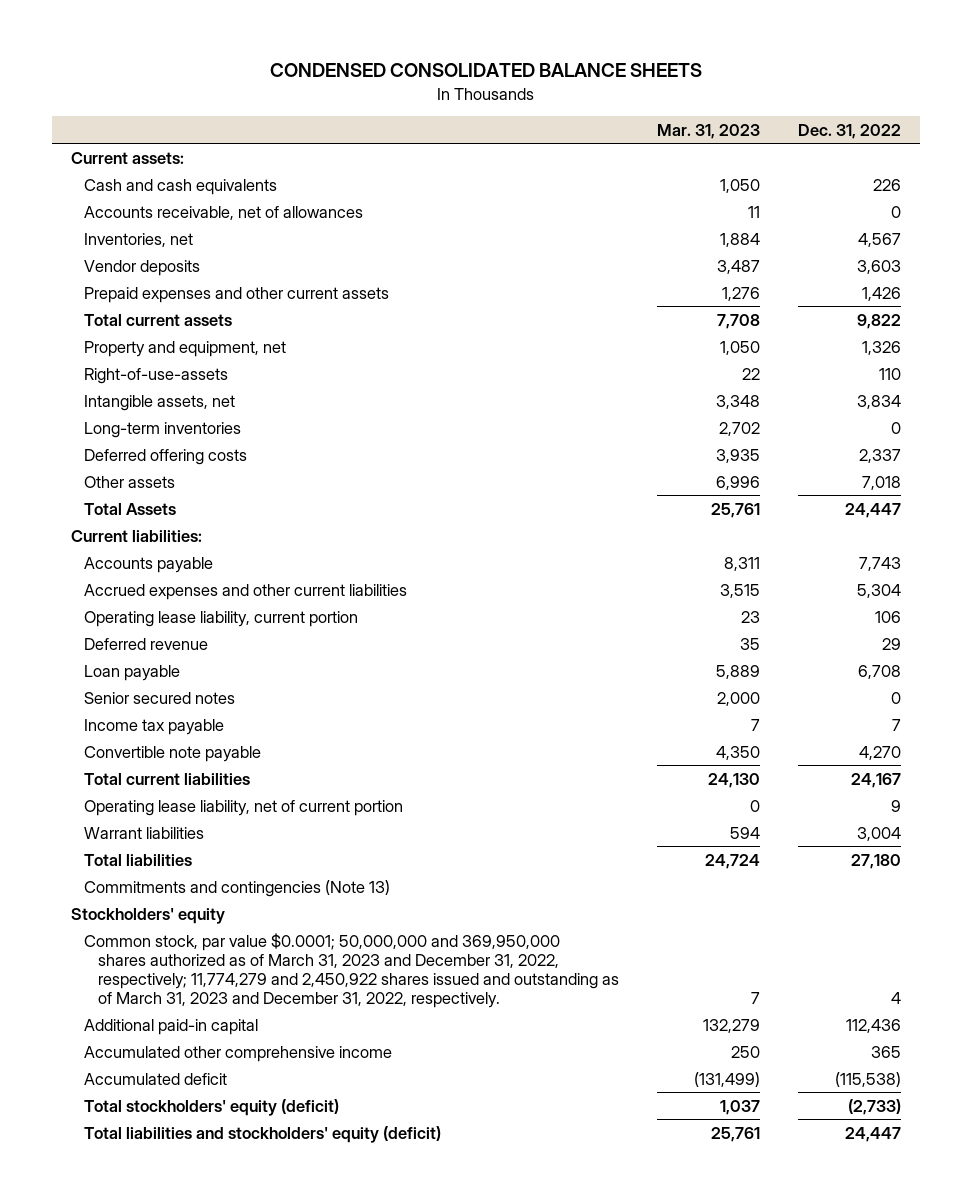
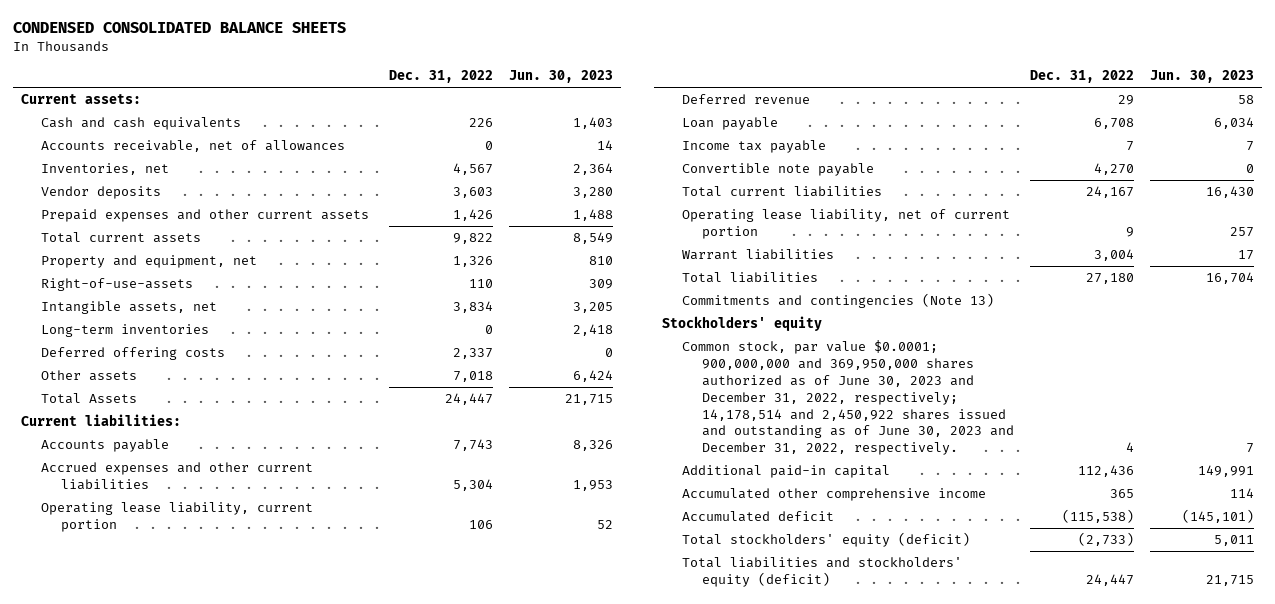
[656,123,760,139] Mar. 31, 2023 -> none
none -> [508,70,613,84] Jun. 30, 2023
[84,691,236,704] Senior secured notes -> none
[84,932,619,1008] Common stock, par value $0.0001; 50,000,000 and 369,950,000 shares authorized as of March 31, 2023 and December 31, 2022, respectively; 11,774,279 and 2,450,922 shares issued and outstanding as of March 31, 2023 and December 31, 2022, respectively. -> [681,340,1015,456] Common stock, par value $0.0001; 900,000,000 and 369,950,000 shares authorized as of June 30, 2023 and December 31, 2022, respectively; 14,178,514 and 2,450,922 shares issued and outstanding as of June 30, 2023 and December 31, 2022, respectively.

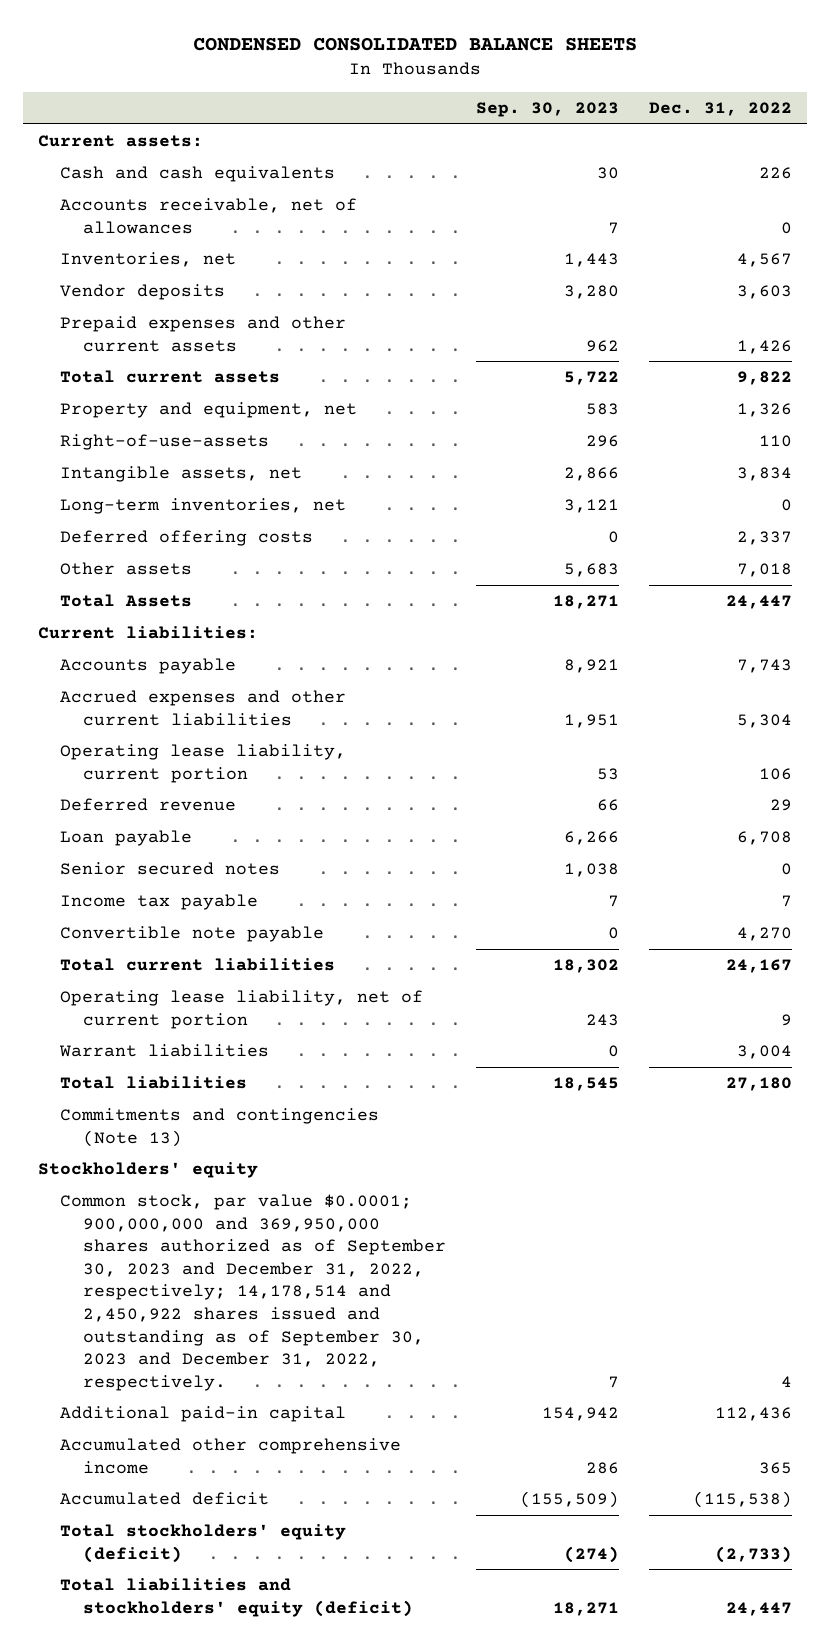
[508,70,613,84] Jun. 30, 2023 -> none
none -> [475,102,619,118] Sep. 30, 2023
[40,324,209,338] Long-term inventories -> [60,497,347,514] Long-term inventories, net
none -> [60,861,281,875] Senior secured notes
[681,340,1015,456] Common stock, par value $0.0001; 900,000,000 and 369,950,000 shares authorized as of June 30, 2023 and December 31, 2022, respectively; 14,178,514 and 2,450,922 shares issued and outstanding as of June 30, 2023 and December 31, 2022, respectively. -> [60,1193,446,1391] Common stock, par value $0.0001; 900,000,000 and 369,950,000 shares authorized as of September 30, 2023 and December 31, 2022, respectively; 14,178,514 and 2,450,922 shares issued and outstanding as of September 30, 2023 and December 31, 2022, respectively.

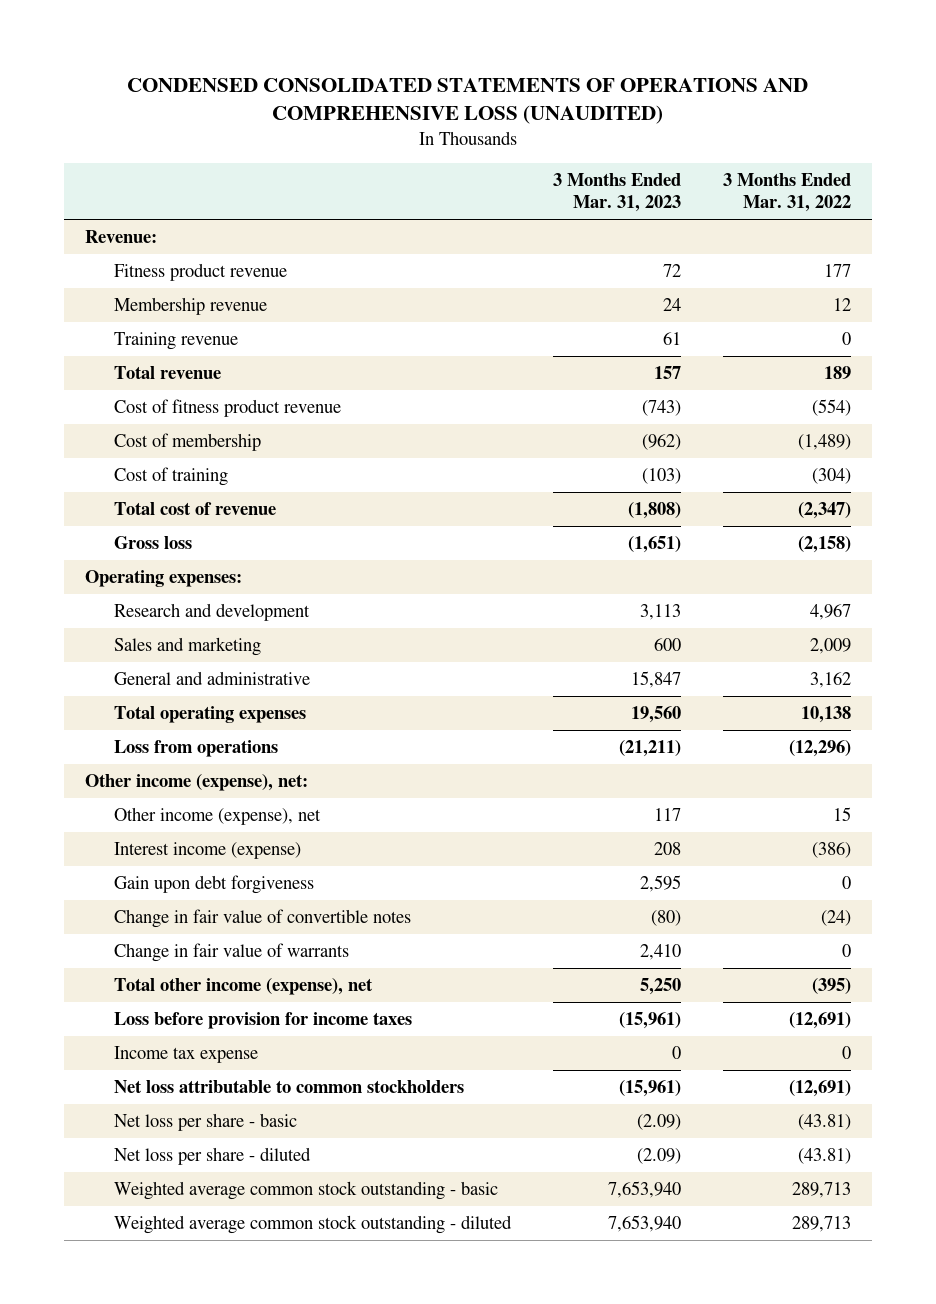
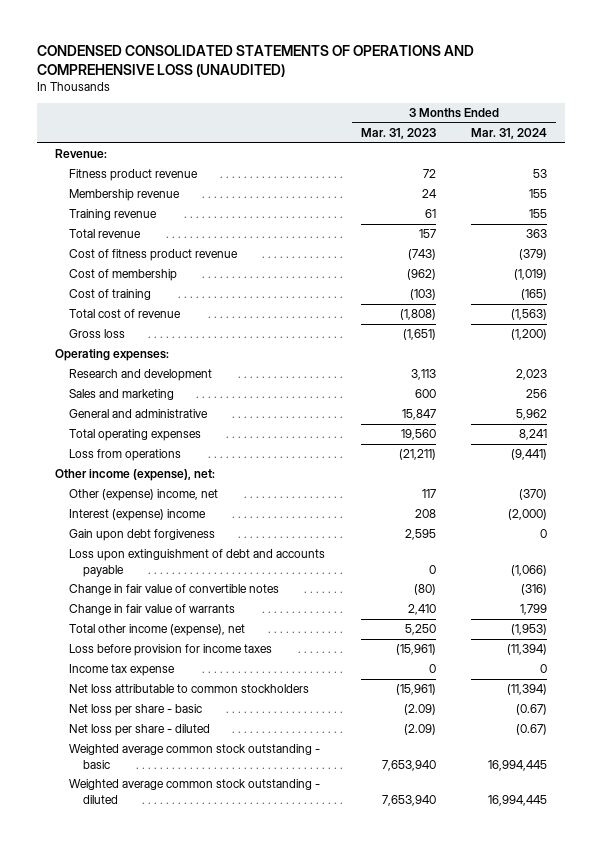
[723,173,852,213] 3 Months Ended Mar. 31, 2022 -> none
none -> [471,128,548,140] Mar. 31, 2024
[113,807,321,826] Other income (expense), net -> [68,489,218,502] Other (expense) income, net
[113,842,301,860] Interest income (expense) -> [68,509,206,522] Interest (expense) income
none -> [68,549,325,578] Loss upon extinguishment of debt and accounts payable

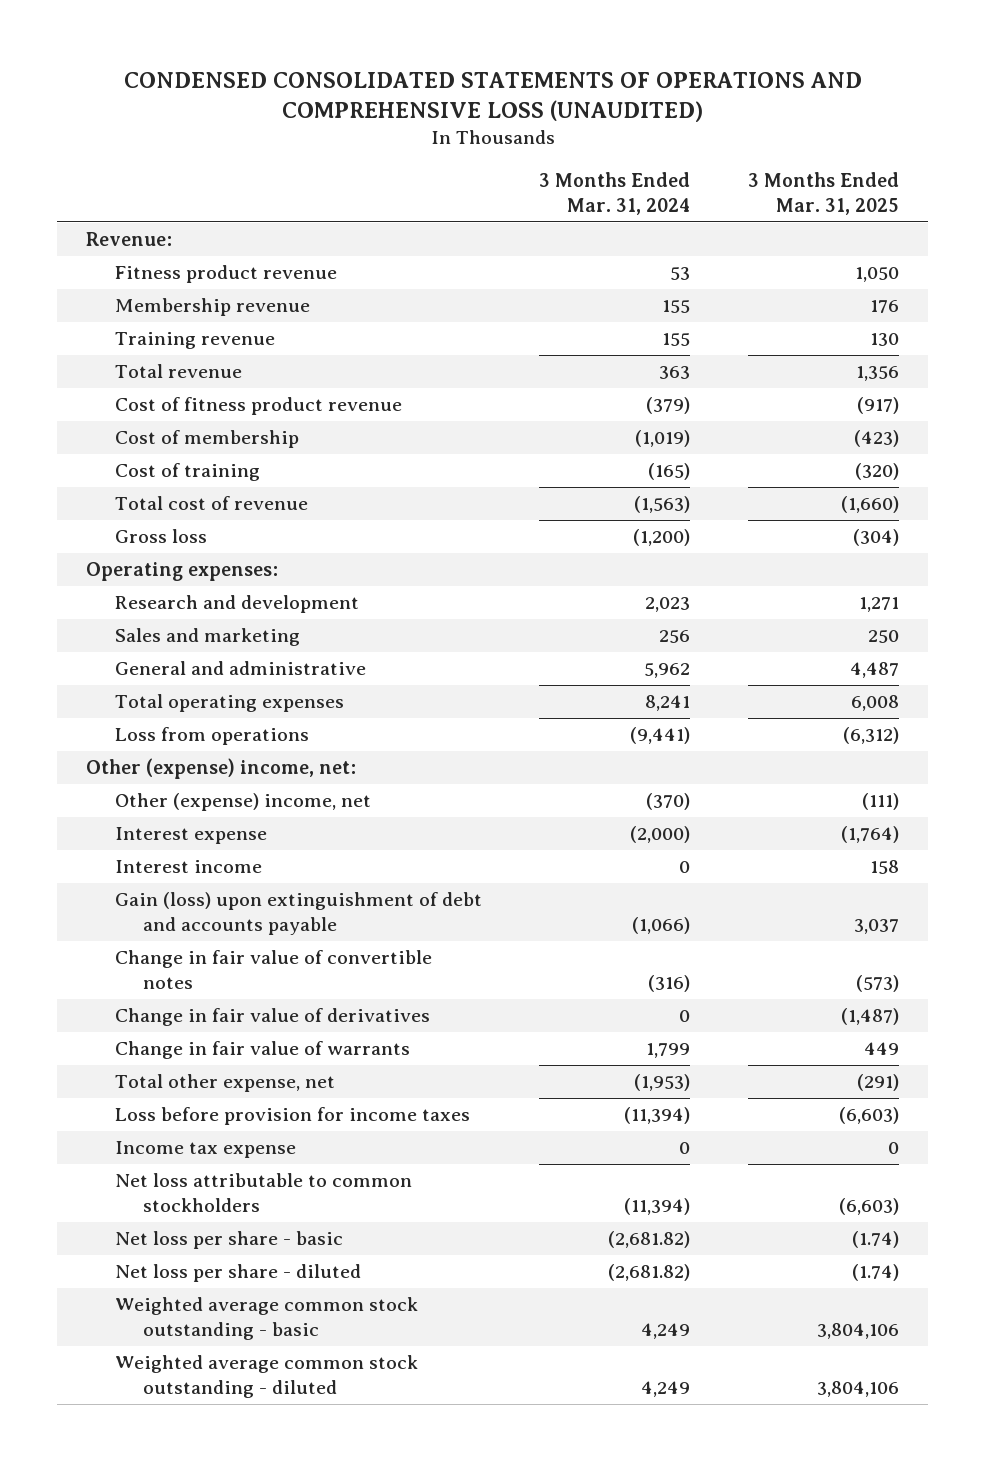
[360,128,436,140] Mar. 31, 2023 -> none
none -> [748,171,900,215] 3 Months Ended Mar. 31, 2025
[54,469,215,482] Other income (expense), net: -> [86,758,357,780] Other (expense) income, net:
[68,529,215,542] Gain upon debt forgiveness -> none
[68,509,206,522] Interest (expense) income -> [114,827,267,845] Interest expense
none -> [114,860,262,874] Interest income
[68,549,325,578] Loss upon extinguishment of debt and accounts payable -> [114,892,482,936] Gain (loss) upon extinguishment of debt and accounts payable
none -> [114,1008,430,1027] Change in fair value of derivatives
[68,624,245,637] Total other income (expense), net -> [114,1074,335,1093] Total other expense, net
[516,704,548,716] (0.67) -> [608,1231,691,1249] (2,681.82)
[516,724,548,736] (0.67) -> [608,1264,691,1282] (2,681.82)
[488,760,548,772] 16,994,445 -> [641,1323,691,1340] 4,249
[488,795,548,807] 16,994,445 -> [641,1381,691,1398] 4,249

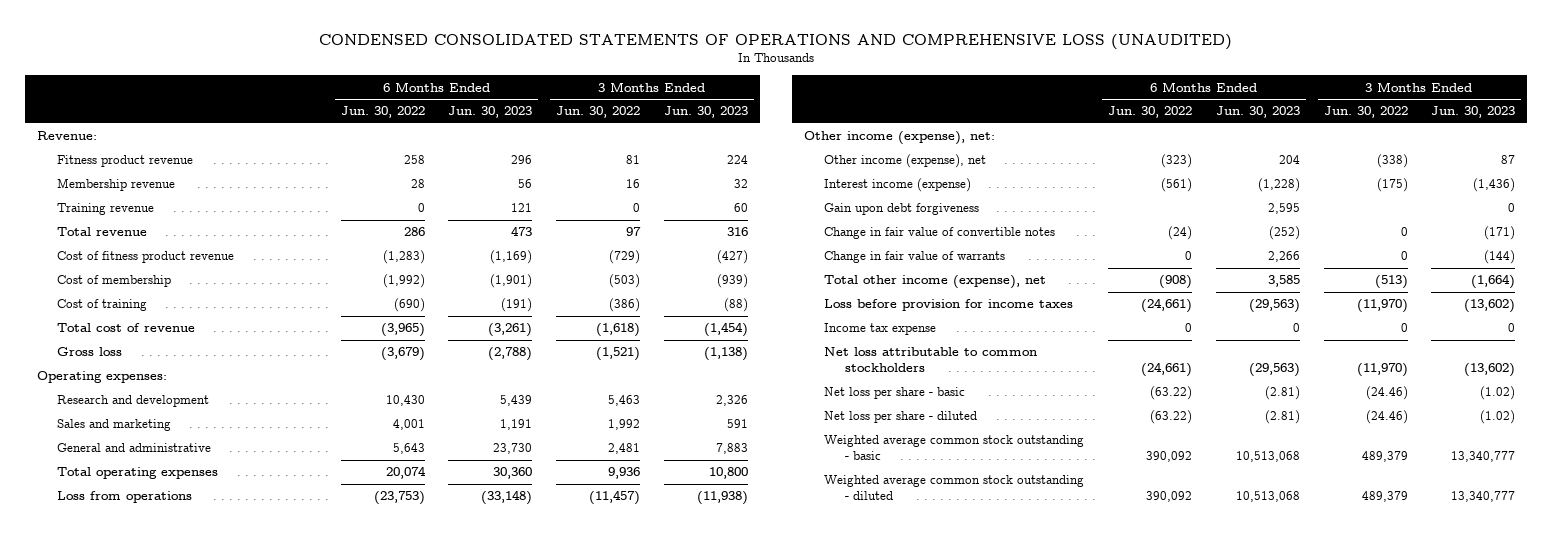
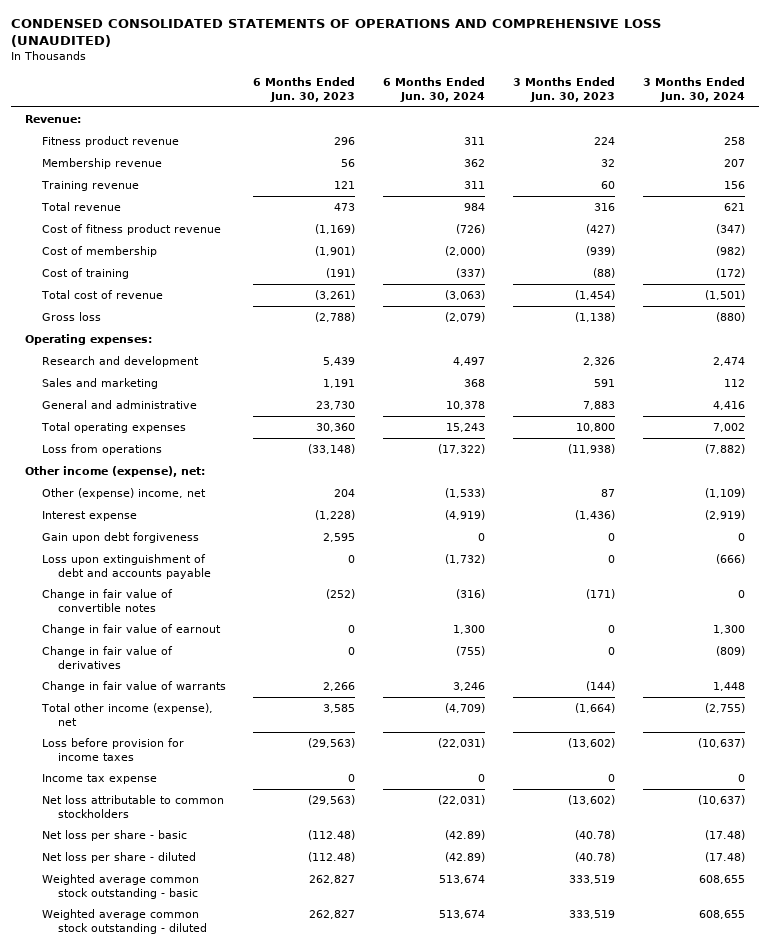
[340,106,425,119] Jun. 30, 2022 -> none
[556,106,641,119] Jun. 30, 2022 -> none
none -> [383,77,486,102] 6 Months Ended Jun. 30, 2024
none -> [643,77,746,102] 3 Months Ended Jun. 30, 2024
[824,154,987,169] Other income (expense), net -> [41,487,206,499] Other (expense) income, net
[824,178,972,193] Interest income (expense) -> [41,510,137,521] Interest expense
none -> [41,553,211,579] Loss upon extinguishment of debt and accounts payable
none -> [41,623,221,635] Change in fair value of earnout
none -> [41,645,173,669] Change in fair value of derivatives
[1264,386,1300,401] (2.81) -> [308,829,356,840] (112.48)
[1480,386,1516,401] (1.02) -> [575,829,616,840] (40.78)
[1264,410,1300,425] (2.81) -> [308,851,356,862] (112.48)
[1480,410,1516,425] (1.02) -> [575,851,616,862] (40.78)
[1235,451,1300,463] 10,513,068 -> [309,874,356,884] 262,827
[1451,451,1516,463] 13,340,777 -> [569,874,616,884] 333,519
[1235,491,1300,503] 10,513,068 -> [309,909,356,919] 262,827
[1451,491,1516,503] 13,340,777 -> [569,909,616,919] 333,519

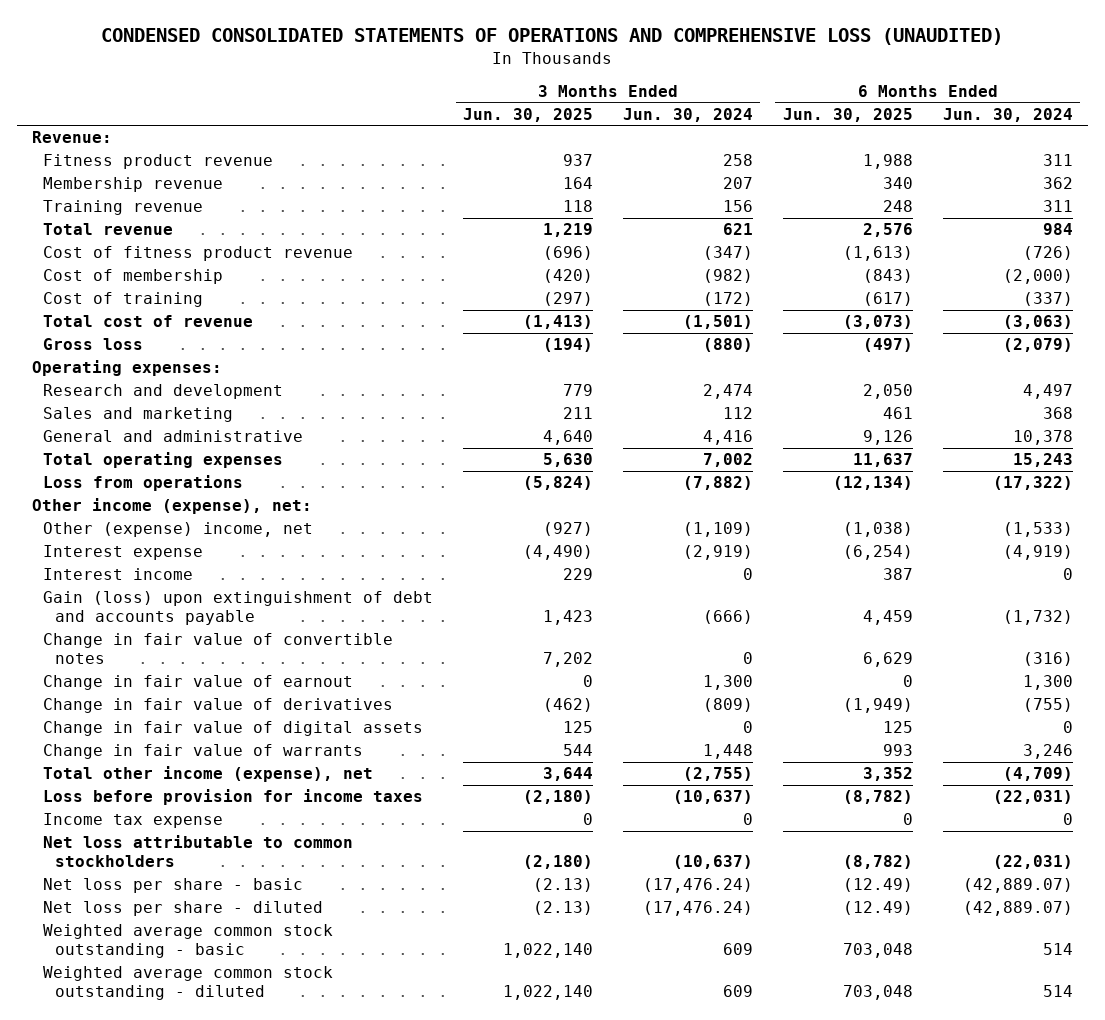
[253,77,356,102] 6 Months Ended Jun. 30, 2023 -> none
[513,77,616,102] 3 Months Ended Jun. 30, 2023 -> none
none -> [463,107,594,122] Jun. 30, 2025
none -> [782,107,913,122] Jun. 30, 2025
[41,531,199,543] Gain upon debt forgiveness -> none
none -> [43,568,194,581] Interest income
[41,553,211,579] Loss upon extinguishment of debt and accounts payable -> [43,591,434,625] Gain (loss) upon extinguishment of debt and accounts payable
none -> [43,721,424,737] Change in fair value of digital assets
[445,829,486,840] (42.89) -> [962,878,1073,894] (42,889.07)
[705,829,746,840] (17.48) -> [643,878,754,894] (17,476.24)
[445,851,486,862] (42.89) -> [962,901,1073,917] (42,889.07)
[705,851,746,862] (17.48) -> [643,901,754,917] (17,476.24)
[439,874,486,884] 513,674 -> [1042,942,1073,955] 514
[699,874,746,884] 608,655 -> [723,942,754,955] 609
[439,909,486,919] 513,674 -> [1042,984,1073,997] 514
[699,909,746,919] 608,655 -> [723,984,754,997] 609

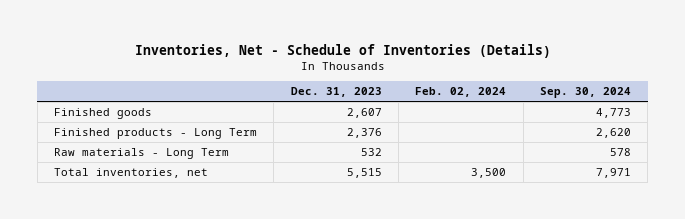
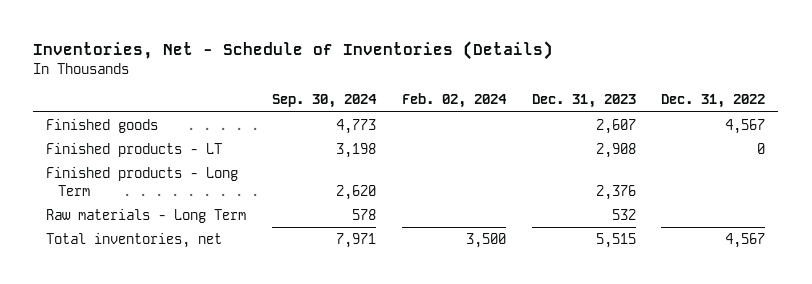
none -> [661,94,766,109] Dec. 31, 2022
none -> [46,142,223,157] Finished products - LT

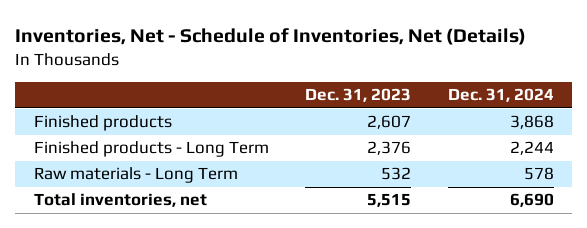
[33,40,554,60] Inventories, Net - Schedule of Inventories (Details) -> [15,27,527,45] Inventories, Net - Schedule of Inventories, Net (Details)
[272,94,378,109] Sep. 30, 2024 -> none
[401,93,507,109] Feb. 02, 2024 -> none
[661,94,766,109] Dec. 31, 2022 -> none
none -> [447,88,554,103] Dec. 31, 2024
[46,142,223,157] Finished products - LT -> none
[46,118,159,133] Finished goods -> [33,115,172,132] Finished products

